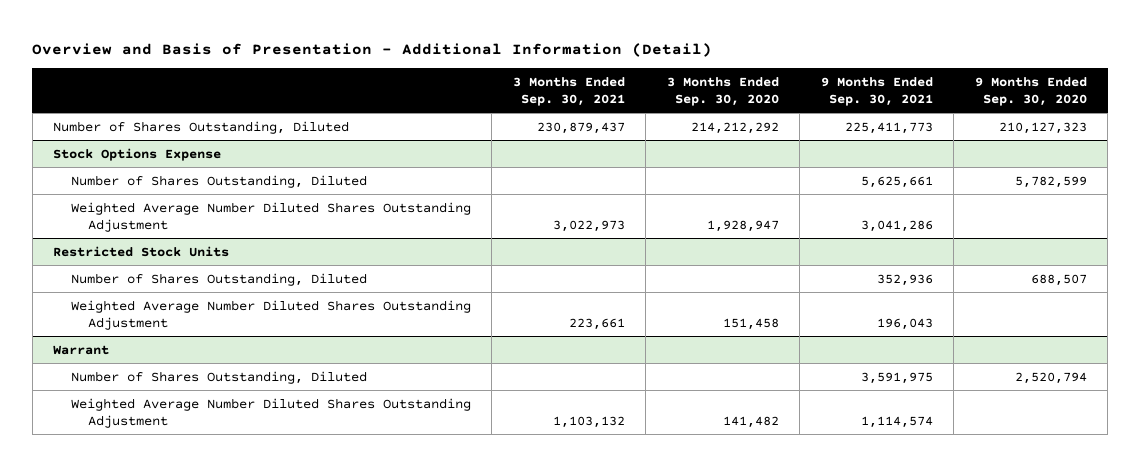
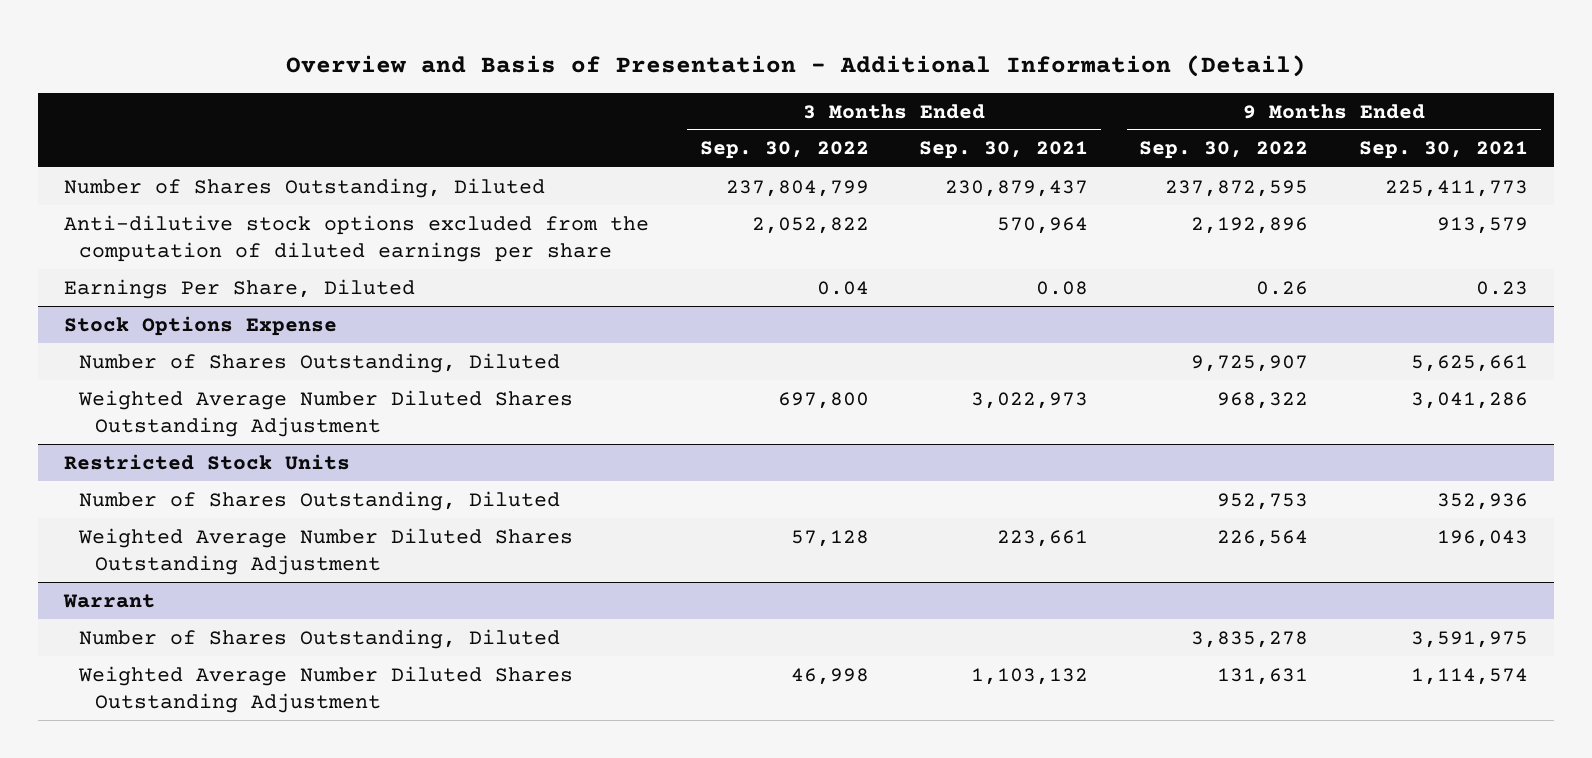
[666,76,779,106] 3 Months Ended Sep. 30, 2020 -> none
[974,76,1087,106] 9 Months Ended Sep. 30, 2020 -> none
none -> [699,141,869,160] Sep. 30, 2022
none -> [1139,141,1309,160] Sep. 30, 2022
none -> [63,214,649,263] Anti-dilutive stock options excluded from the computation of diluted earnings per share
none -> [63,278,415,299] Earnings Per Share, Diluted

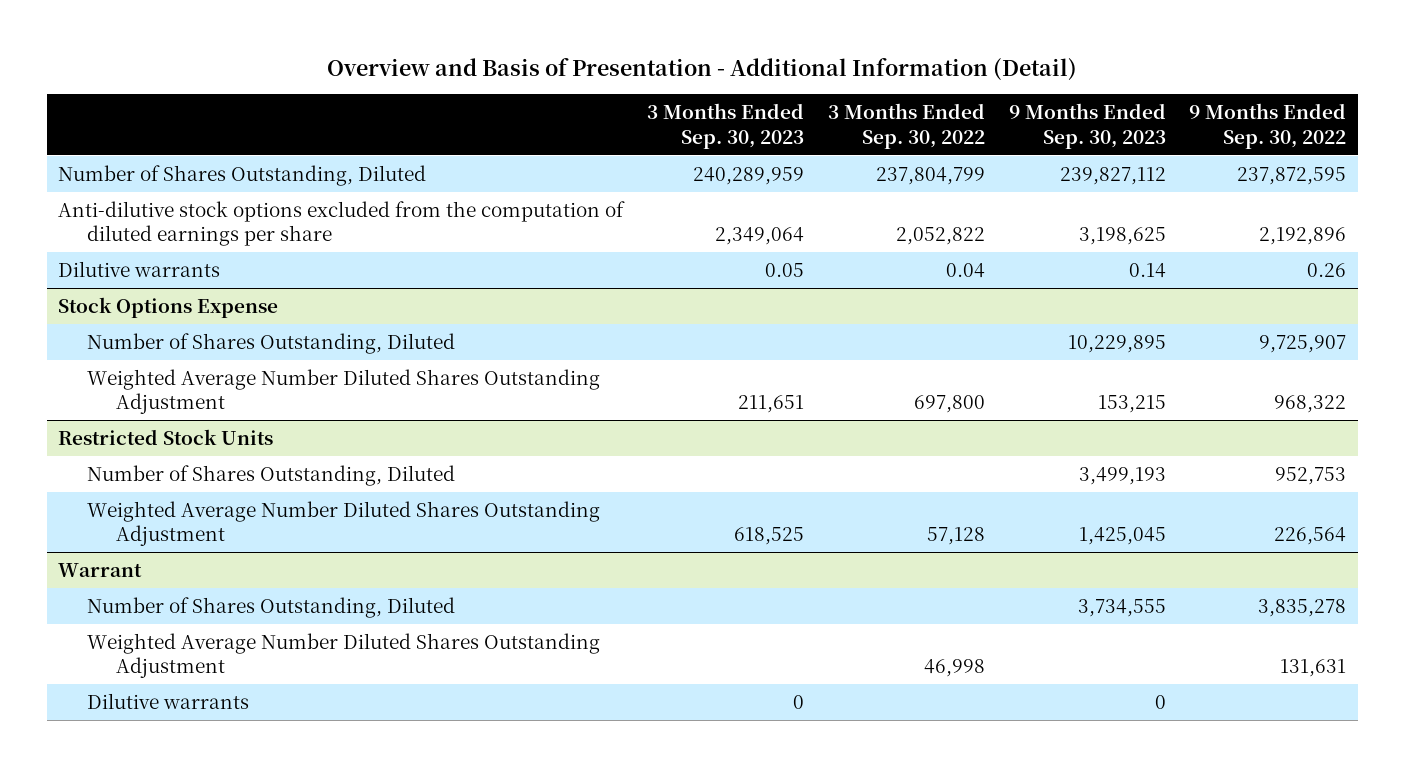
[919,141,1089,160] Sep. 30, 2021 -> none
[1359,141,1529,160] Sep. 30, 2021 -> none
none -> [647,103,805,149] 3 Months Ended Sep. 30, 2023
none -> [1008,103,1166,149] 9 Months Ended Sep. 30, 2023
[63,278,415,299] Earnings Per Share, Diluted -> [58,260,221,277] Dilutive warrants
none -> [87,692,250,709] Dilutive warrants

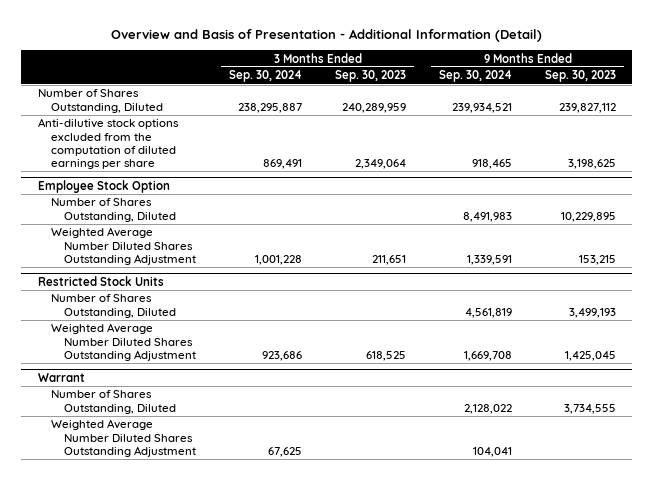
[827,103,985,149] 3 Months Ended Sep. 30, 2022 -> none
[1189,103,1347,149] 9 Months Ended Sep. 30, 2022 -> none
none -> [229,70,303,83] Sep. 30, 2024
none -> [439,70,513,83] Sep. 30, 2024
[58,260,221,277] Dilutive warrants -> none
[58,296,279,318] Stock Options Expense -> [37,179,170,193] Employee Stock Option
[87,692,250,709] Dilutive warrants -> none

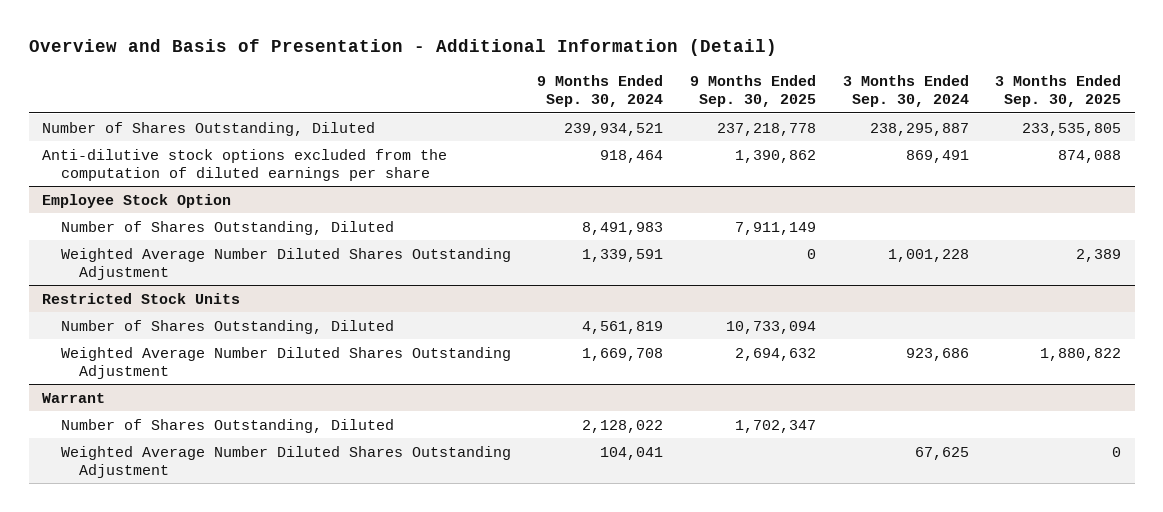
[335,70,407,83] Sep. 30, 2023 -> none
[544,70,616,83] Sep. 30, 2023 -> none
none -> [689,74,816,108] 9 Months Ended Sep. 30, 2025
none -> [995,74,1122,108] 3 Months Ended Sep. 30, 2025
[472,158,513,169] 918,465 -> [600,149,664,163] 918,464

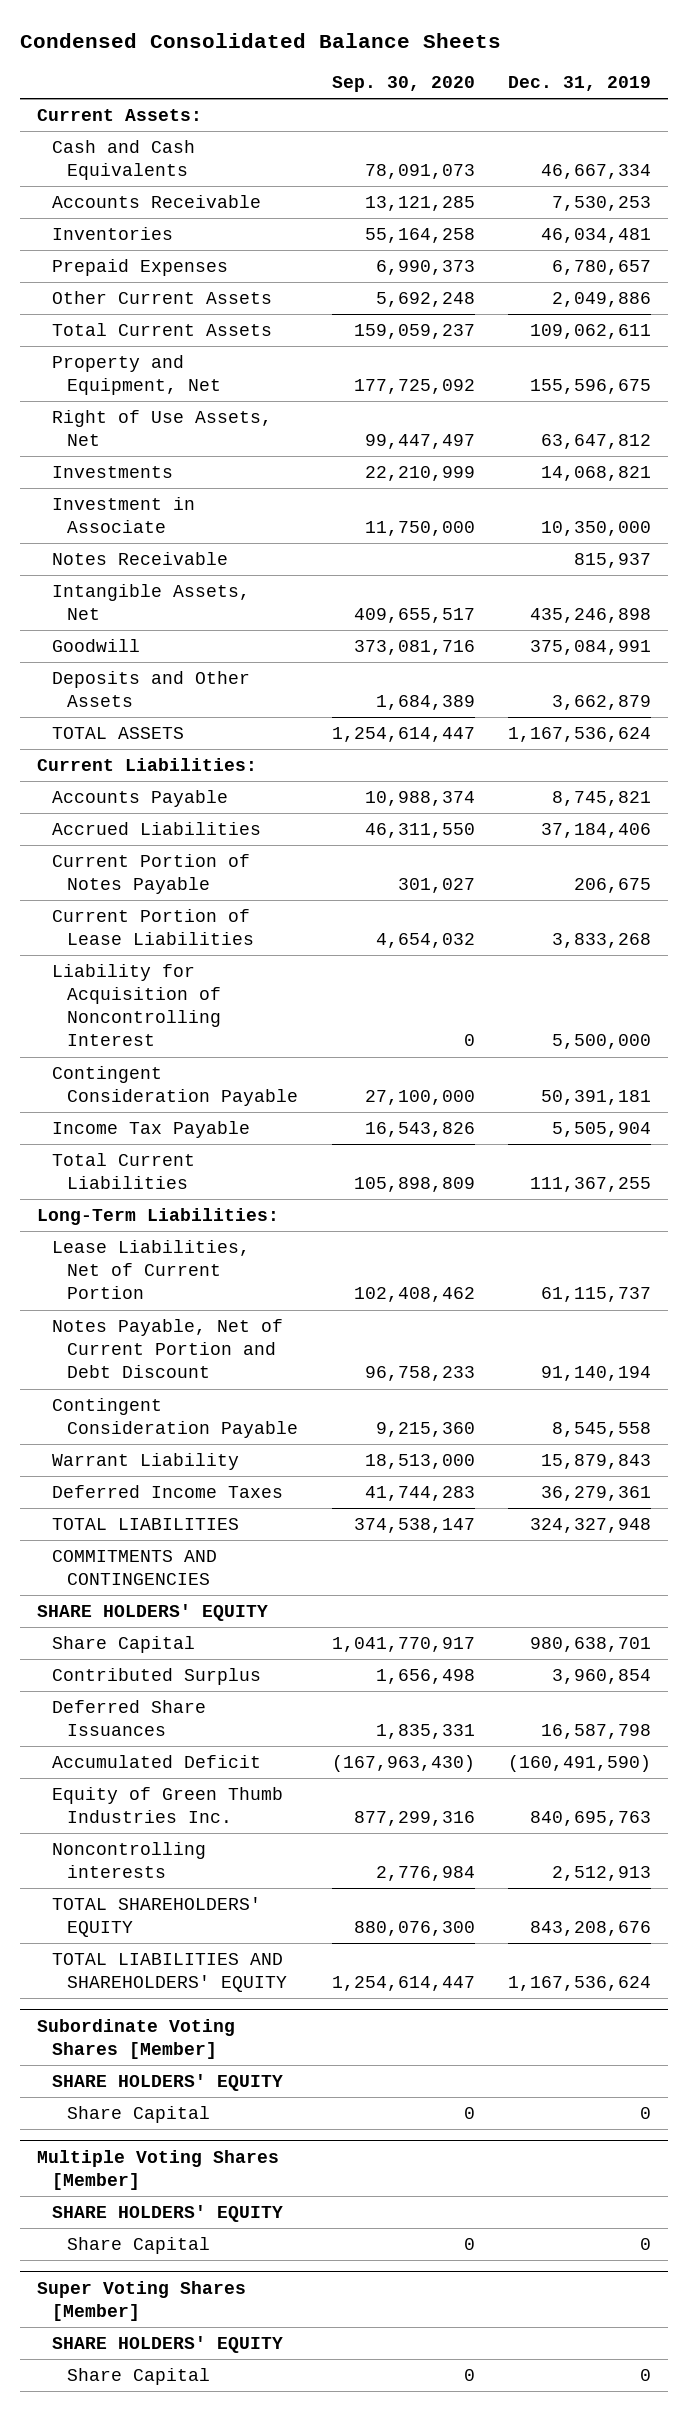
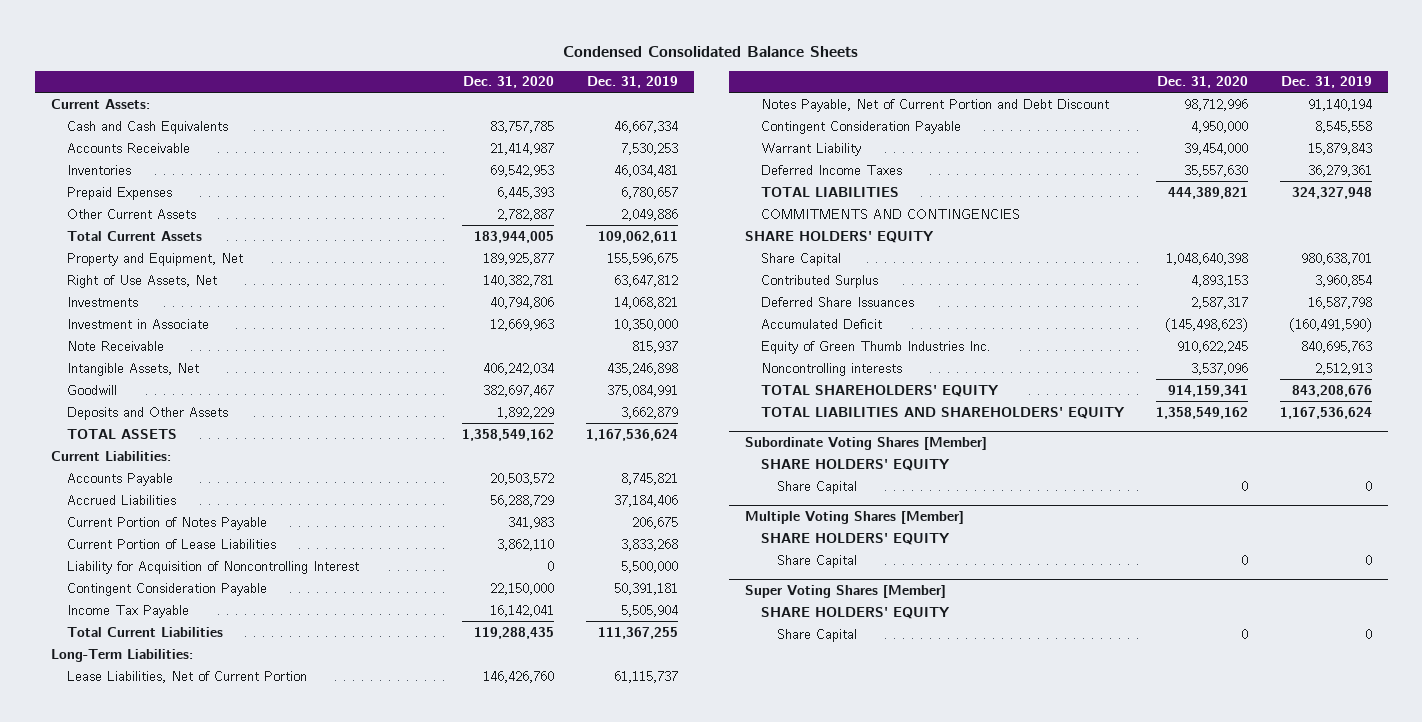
[331,76,475,93] Sep. 30, 2020 -> none
none -> [462,76,554,89] Dec. 31, 2020
[51,552,228,566] Notes Receivable -> [67,340,165,351] Note Receivable

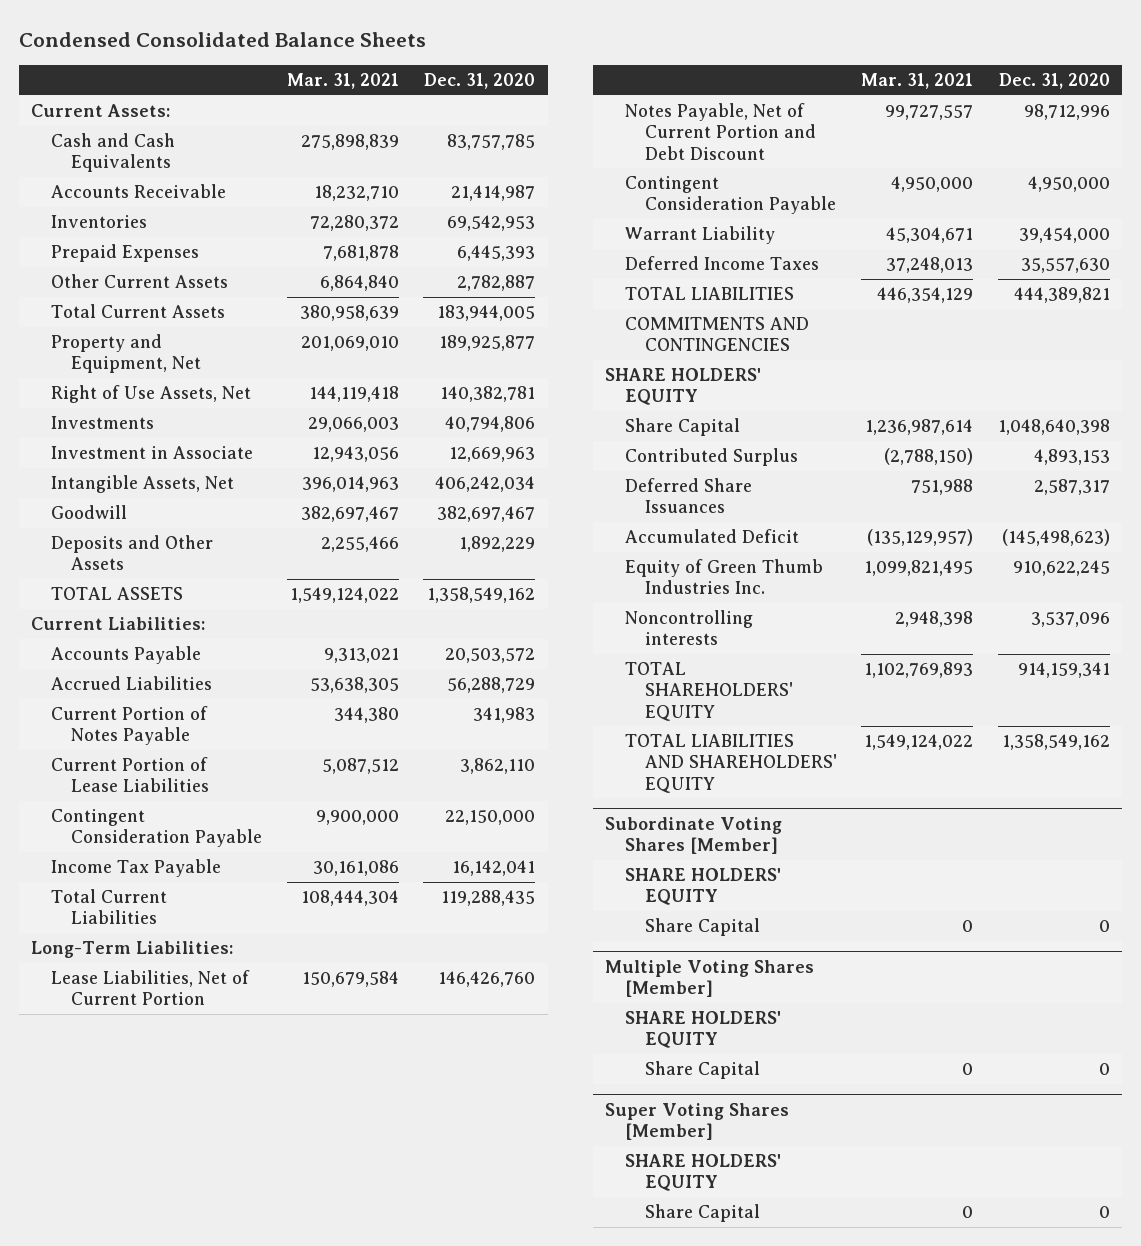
[586,76,678,89] Dec. 31, 2019 -> none
none -> [287,73,400,90] Mar. 31, 2021
[67,340,165,351] Note Receivable -> none
[67,560,360,574] Liability for Acquisition of Noncontrolling Interest -> none

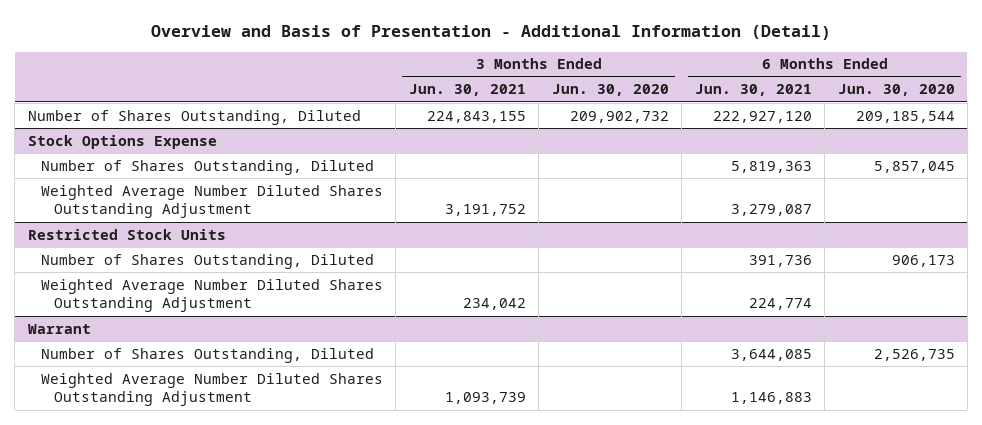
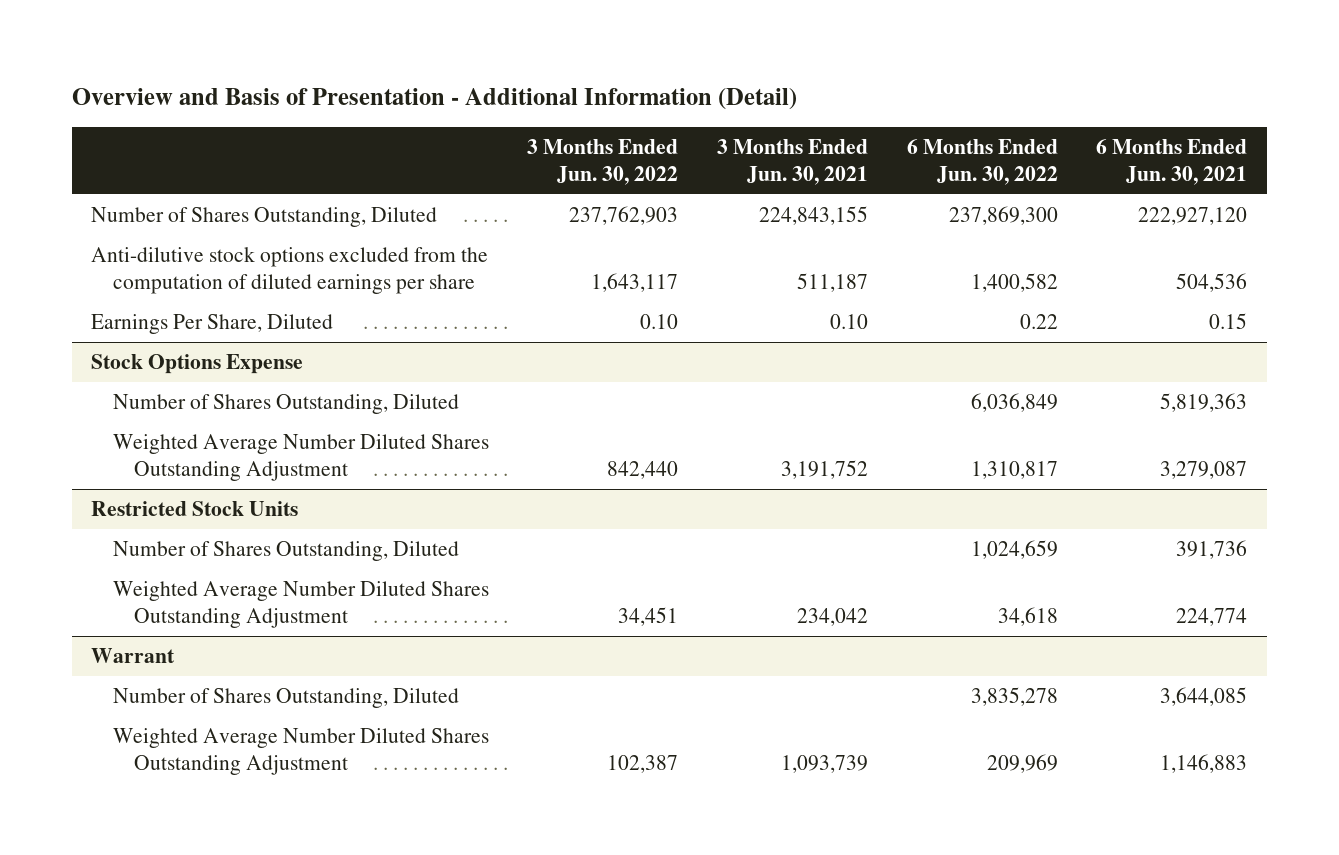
[551,84,669,97] Jun. 30, 2020 -> none
[837,84,955,97] Jun. 30, 2020 -> none
none -> [527,138,679,185] 3 Months Ended Jun. 30, 2022
none -> [906,138,1058,185] 6 Months Ended Jun. 30, 2022
none -> [91,246,489,294] Anti-dilutive stock options excluded from the computation of diluted earnings per share
none -> [91,313,334,334] Earnings Per Share, Diluted

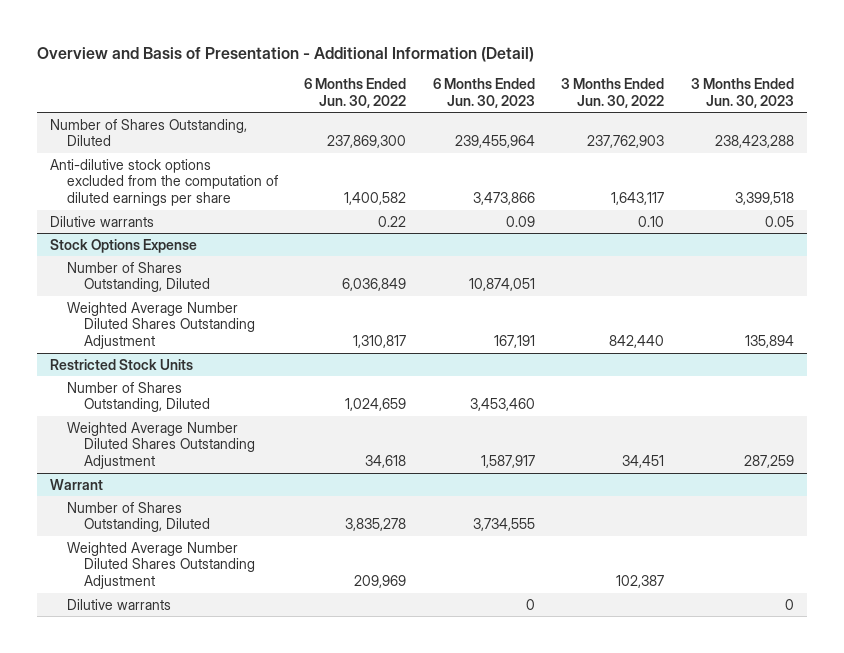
[716,138,868,185] 3 Months Ended Jun. 30, 2021 -> none
[1096,138,1248,185] 6 Months Ended Jun. 30, 2021 -> none
none -> [432,78,535,109] 6 Months Ended Jun. 30, 2023
none -> [690,78,794,109] 3 Months Ended Jun. 30, 2023
[91,313,334,334] Earnings Per Share, Diluted -> [50,215,155,227] Dilutive warrants
none -> [66,598,171,610] Dilutive warrants

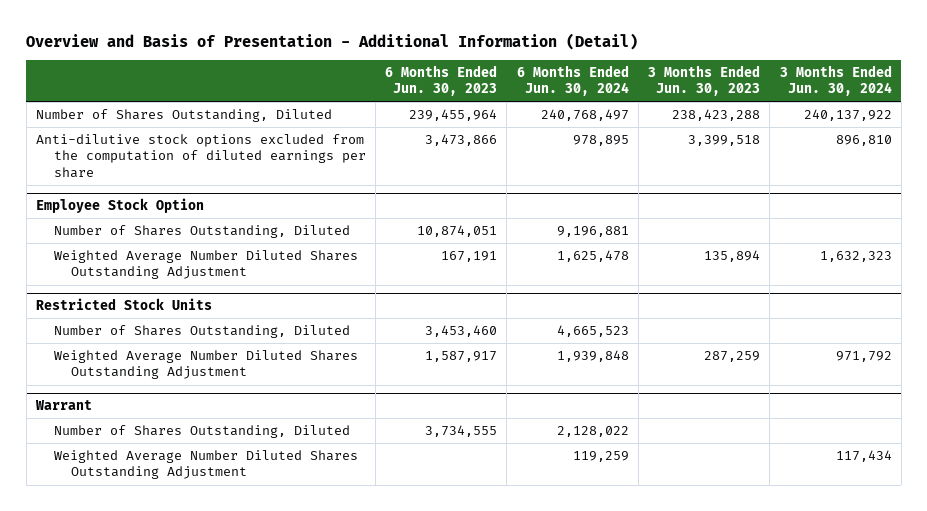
[304,78,407,109] 6 Months Ended Jun. 30, 2022 -> none
[561,78,665,109] 3 Months Ended Jun. 30, 2022 -> none
none -> [516,65,629,97] 6 Months Ended Jun. 30, 2024
none -> [779,65,892,97] 3 Months Ended Jun. 30, 2024
[50,215,155,227] Dilutive warrants -> none
[50,238,198,253] Stock Options Expense -> [35,198,204,214] Employee Stock Option
[66,598,171,610] Dilutive warrants -> none

